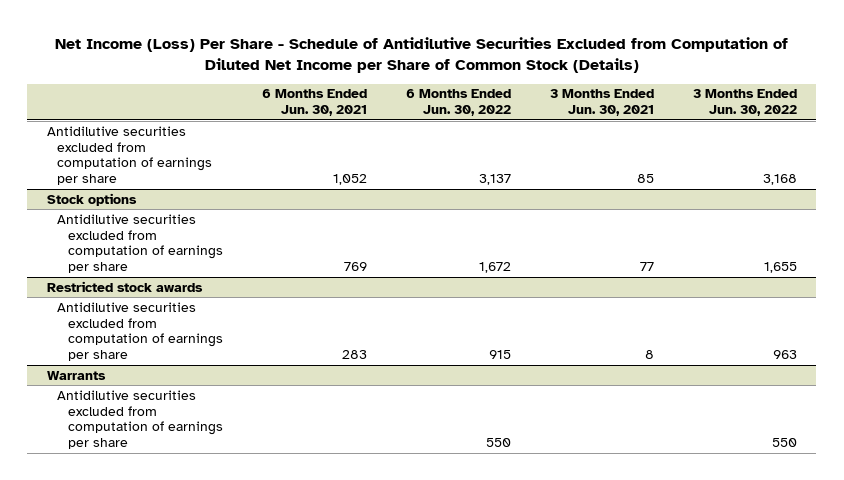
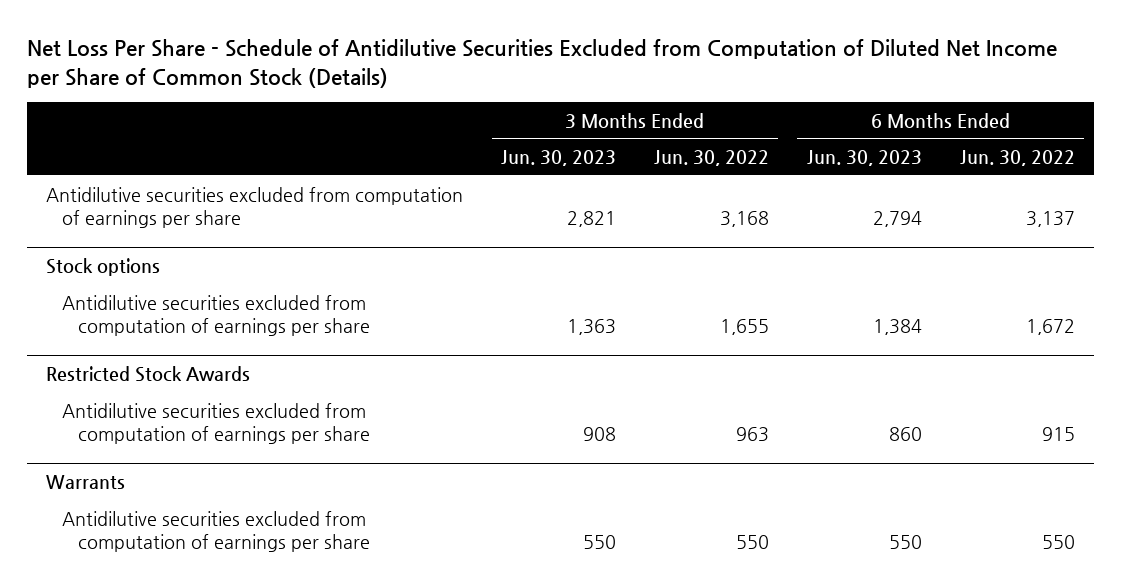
[54,36,788,73] Net Income (Loss) Per Share - Schedule of Antidilutive Securities Excluded from Computation of Diluted Net Income per Share of Common Stock (Details) -> [27,39,1058,88] Net Loss Per Share - Schedule of Antidilutive Securities Excluded from Computation of Diluted Net Income per Share of Common Stock (Details)
[261,89,367,117] 6 Months Ended Jun. 30, 2021 -> none
[549,89,654,117] 3 Months Ended Jun. 30, 2021 -> none
none -> [501,149,617,166] Jun. 30, 2023
none -> [806,149,922,166] Jun. 30, 2023
[46,280,203,292] Restricted stock awards -> [46,366,251,383] Restricted Stock Awards

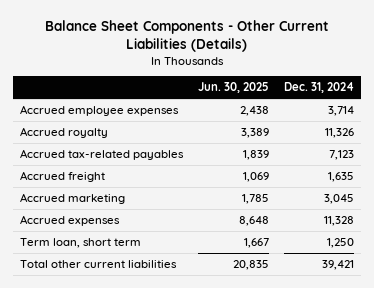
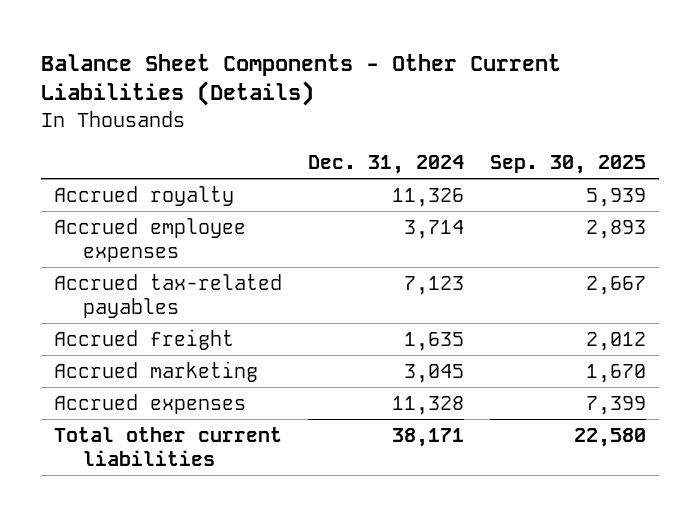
[197,82,269,94] Jun. 30, 2025 -> none
none -> [489,154,646,174] Sep. 30, 2025
[20,105,180,117] Accrued employee expenses -> [53,217,246,262] Accrued employee expenses
[20,238,142,249] Term loan, short term -> none
[321,260,354,271] 39,421 -> [391,427,464,447] 38,171

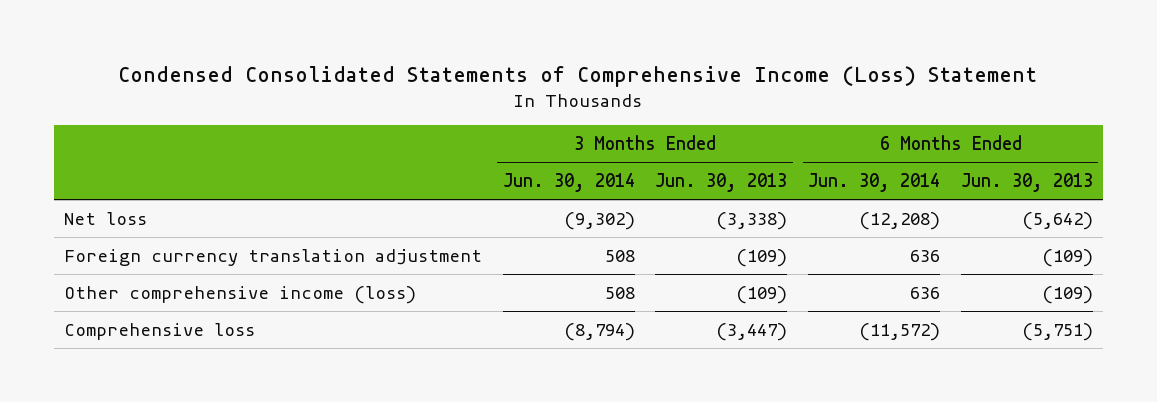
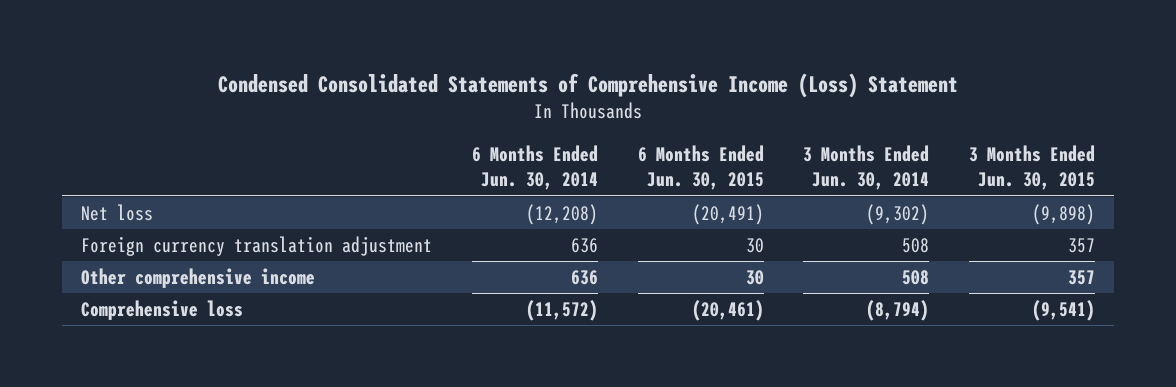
[655,173,788,193] Jun. 30, 2013 -> none
[960,173,1093,193] Jun. 30, 2013 -> none
none -> [637,145,764,191] 6 Months Ended Jun. 30, 2015
none -> [968,145,1095,191] 3 Months Ended Jun. 30, 2015
[63,285,416,304] Other comprehensive income (loss) -> [81,268,316,289] Other comprehensive income

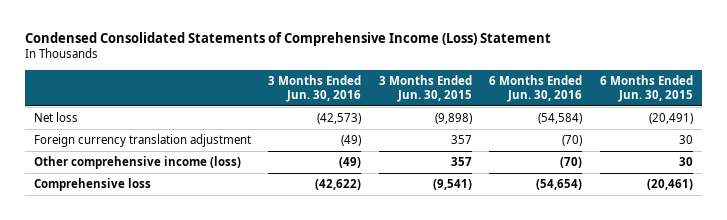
[472,145,599,191] 6 Months Ended Jun. 30, 2014 -> none
[803,145,930,191] 3 Months Ended Jun. 30, 2014 -> none
none -> [268,74,362,103] 3 Months Ended Jun. 30, 2016
none -> [489,74,583,103] 6 Months Ended Jun. 30, 2016
[81,268,316,289] Other comprehensive income -> [33,155,241,169] Other comprehensive income (loss)

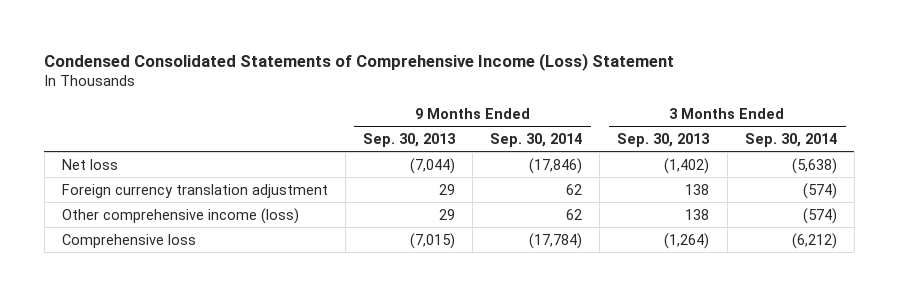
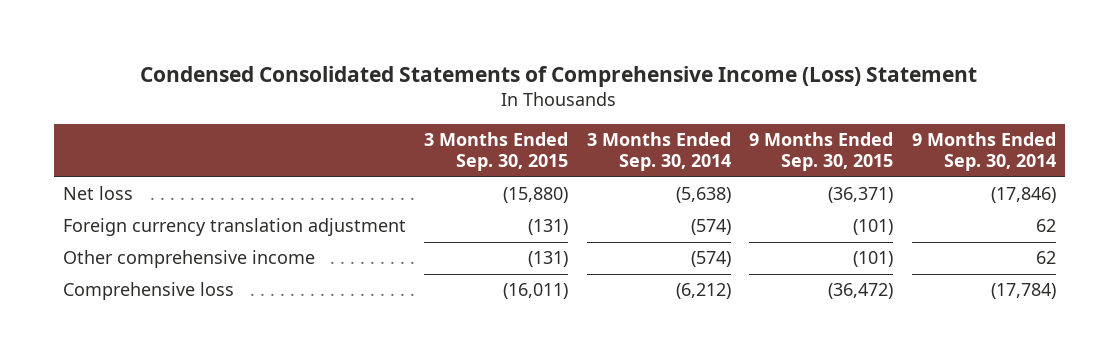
[362,132,456,147] Sep. 30, 2013 -> none
[617,132,711,147] Sep. 30, 2013 -> none
none -> [424,132,569,172] 3 Months Ended Sep. 30, 2015
none -> [749,132,894,172] 9 Months Ended Sep. 30, 2015
[61,207,299,224] Other comprehensive income (loss) -> [62,250,315,269] Other comprehensive income

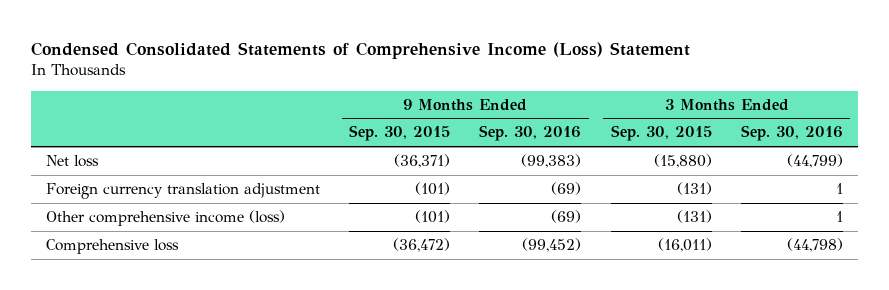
[586,132,731,172] 3 Months Ended Sep. 30, 2014 -> none
[911,132,1056,172] 9 Months Ended Sep. 30, 2014 -> none
none -> [479,125,582,142] Sep. 30, 2016
none -> [740,125,843,142] Sep. 30, 2016
[62,250,315,269] Other comprehensive income -> [45,210,285,227] Other comprehensive income (loss)

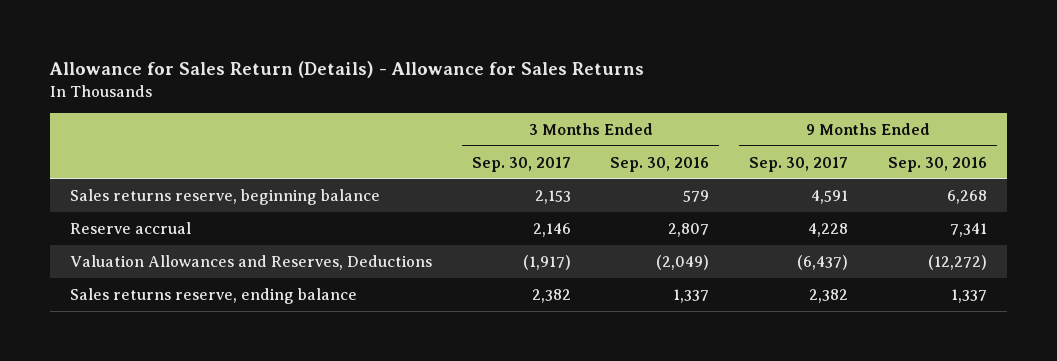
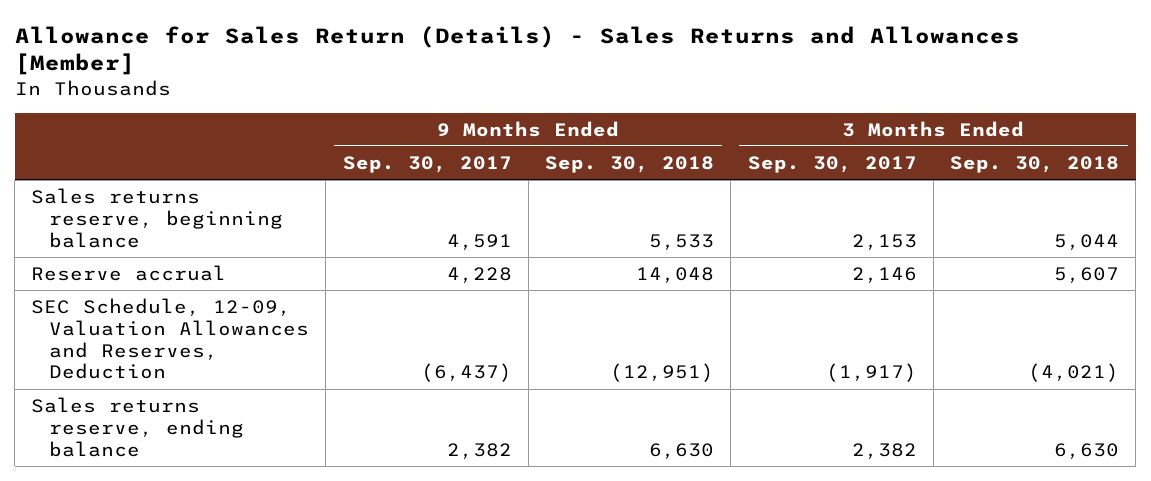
[49,61,645,79] Allowance for Sales Return (Details) - Allowance for Sales Returns -> [14,25,1020,76] Allowance for Sales Return (Details) - Sales Returns and Allowances [Member]
[610,156,710,172] Sep. 30, 2016 -> none
[887,156,987,172] Sep. 30, 2016 -> none
none -> [545,155,715,173] Sep. 30, 2018
none -> [950,155,1120,173] Sep. 30, 2018
[70,254,433,270] Valuation Allowances and Reserves, Deductions -> [31,297,309,380] SEC Schedule, 12-09, Valuation Allowances and Reserves, Deduction

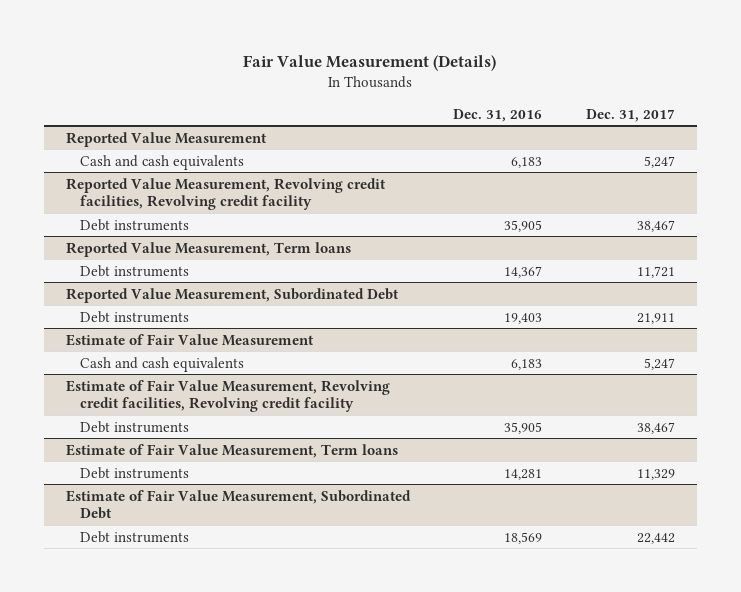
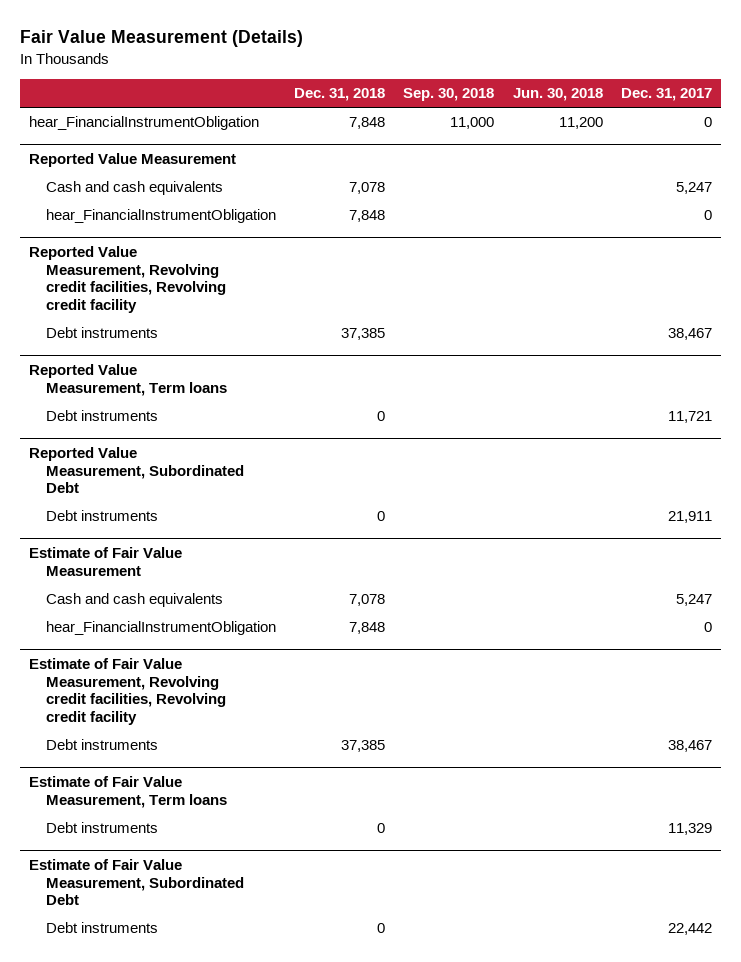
[453,108,543,122] Dec. 31, 2016 -> none
none -> [293,88,385,102] Dec. 31, 2018
none -> [403,88,495,102] Sep. 30, 2018
none -> [512,88,603,102] Jun. 30, 2018
none -> [29,116,260,131] hear_FinancialInstrumentObligation
none -> [45,209,276,224] hear_FinancialInstrumentObligation
none -> [45,621,276,636] hear_FinancialInstrumentObligation

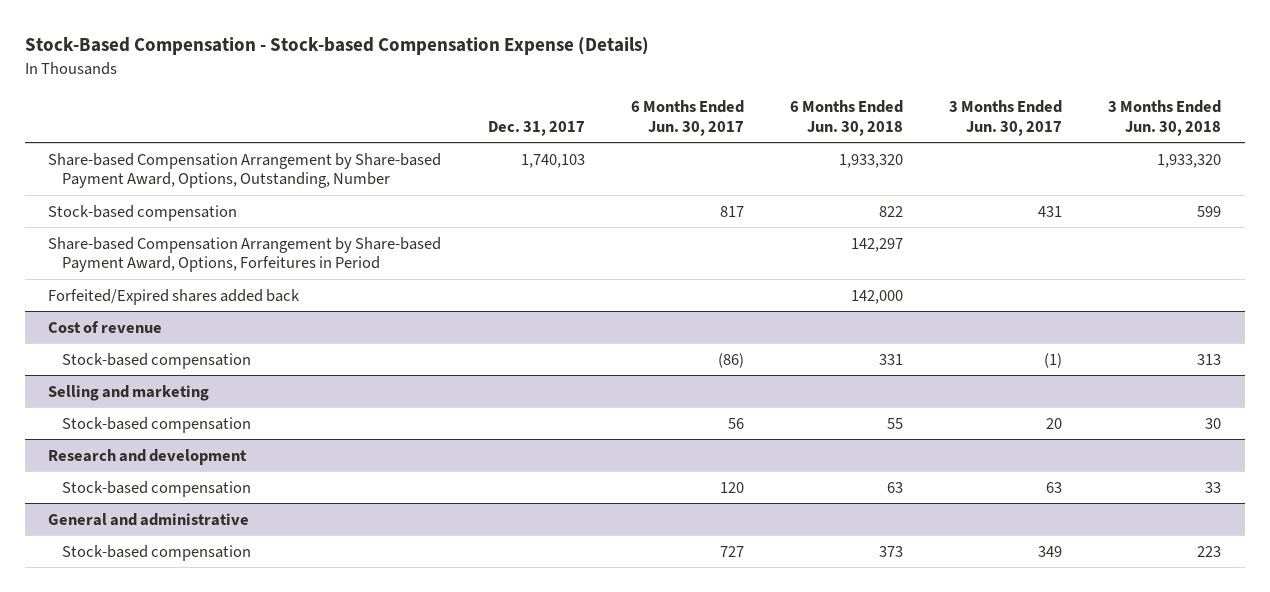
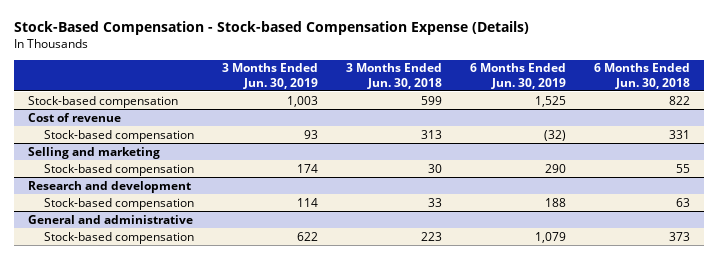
[487,120,585,136] Dec. 31, 2017 -> none
[630,99,744,136] 6 Months Ended Jun. 30, 2017 -> none
[949,99,1063,136] 3 Months Ended Jun. 30, 2017 -> none
none -> [222,63,319,89] 3 Months Ended Jun. 30, 2019
none -> [470,63,567,89] 6 Months Ended Jun. 30, 2019
[48,152,442,189] Share-based Compensation Arrangement by Share-based Payment Award, Options, Outstanding, Number -> none
[48,236,442,273] Share-based Compensation Arrangement by Share-based Payment Award, Options, Forfeitures in Period -> none
[48,288,301,305] Forfeited/Expired shares added back -> none

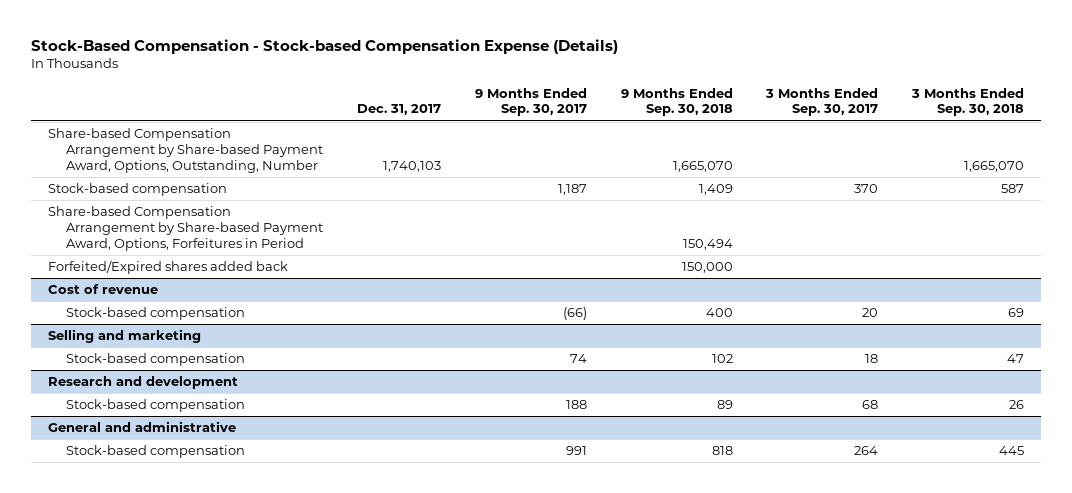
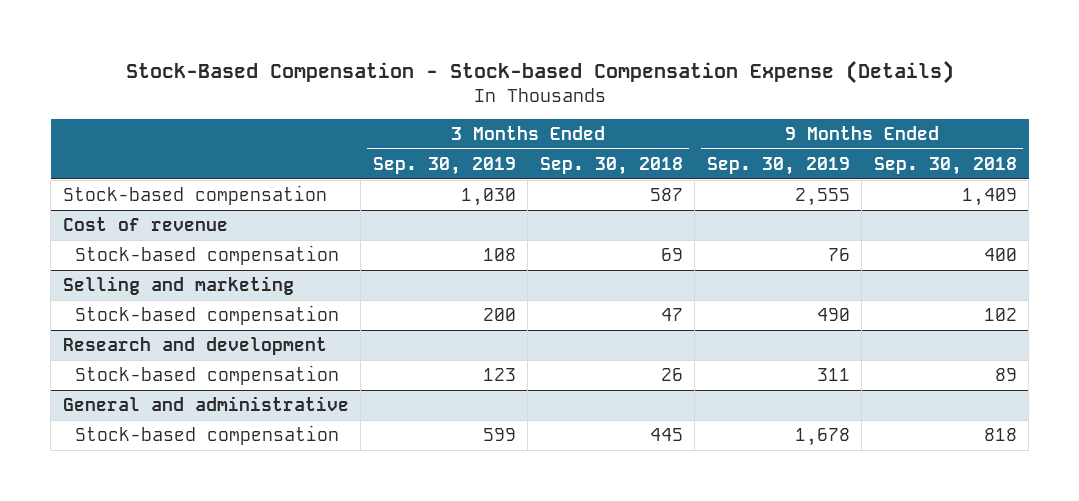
[357,104,442,116] Dec. 31, 2017 -> none
[474,87,587,117] 9 Months Ended Sep. 30, 2017 -> none
[765,87,879,117] 3 Months Ended Sep. 30, 2017 -> none
none -> [372,157,516,176] Sep. 30, 2019
none -> [706,157,850,176] Sep. 30, 2019
[47,128,324,174] Share-based Compensation Arrangement by Share-based Payment Award, Options, Outstanding, Number -> none
[47,206,324,252] Share-based Compensation Arrangement by Share-based Payment Award, Options, Forfeitures in Period -> none
[47,260,288,275] Forfeited/Expired shares added back -> none

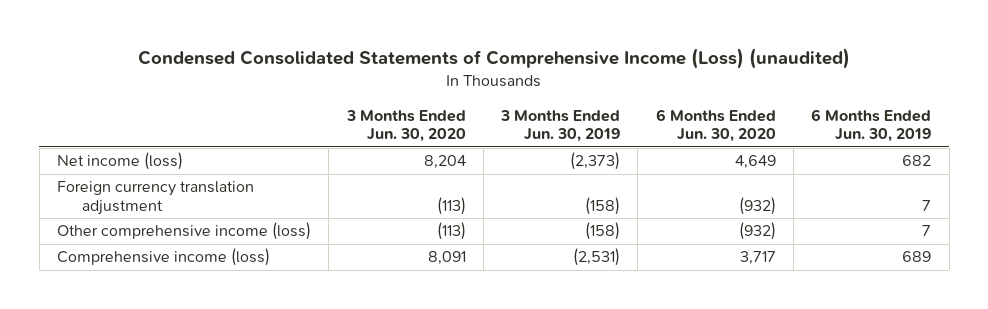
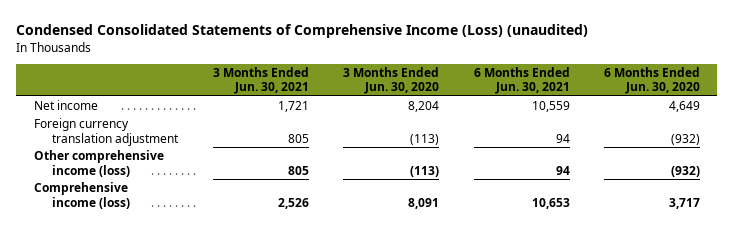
[500,109,621,143] 3 Months Ended Jun. 30, 2019 -> none
[811,108,932,143] 6 Months Ended Jun. 30, 2019 -> none
none -> [212,67,309,95] 3 Months Ended Jun. 30, 2021
none -> [473,67,570,95] 6 Months Ended Jun. 30, 2021
[56,152,183,171] Net income (loss) -> [33,100,98,111] Net income

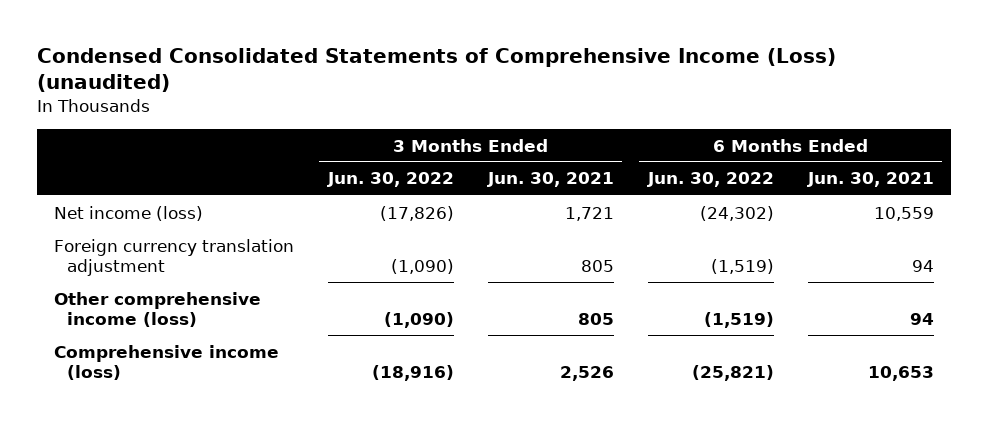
[343,67,440,95] 3 Months Ended Jun. 30, 2020 -> none
[604,67,701,95] 6 Months Ended Jun. 30, 2020 -> none
none -> [326,172,454,188] Jun. 30, 2022
none -> [646,172,774,188] Jun. 30, 2022
[33,100,98,111] Net income -> [53,205,203,221] Net income (loss)

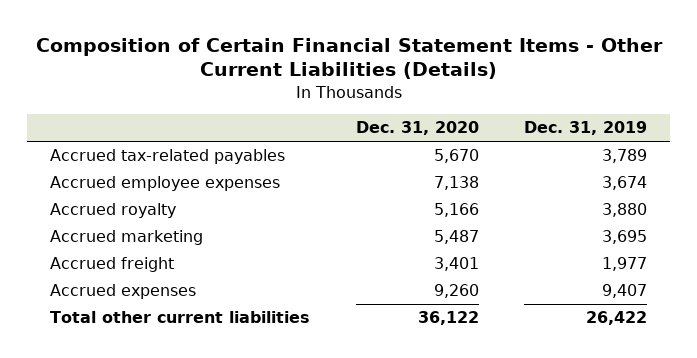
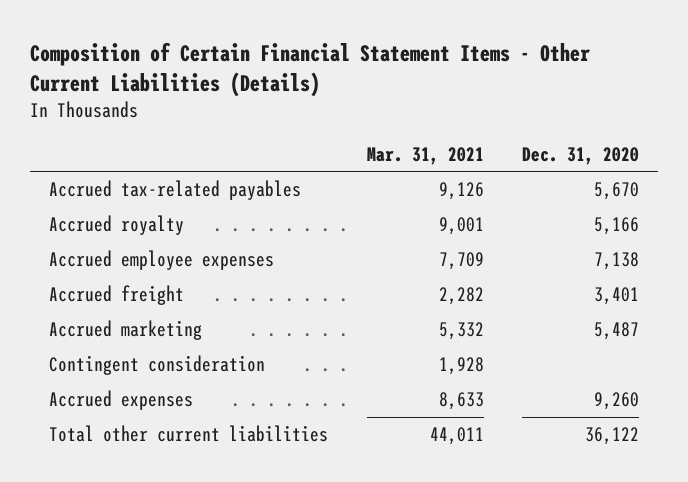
[524,121,648,136] Dec. 31, 2019 -> none
none -> [366,146,484,165] Mar. 31, 2021
[49,176,280,192] Accrued employee expenses -> [49,250,275,271] Accrued employee expenses
[49,230,203,246] Accrued marketing -> [49,320,203,341] Accrued marketing
none -> [49,355,266,376] Contingent consideration

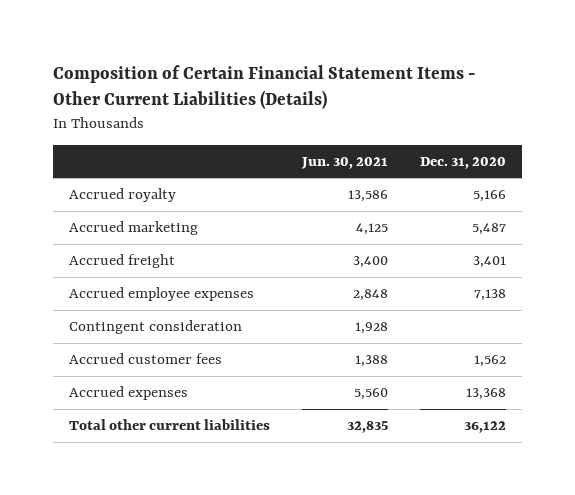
[366,146,484,165] Mar. 31, 2021 -> none
none -> [301,156,389,169] Jun. 30, 2021
[49,180,302,201] Accrued tax-related payables -> none
[49,285,185,306] Accrued freight -> [69,254,176,269] Accrued freight
[49,250,275,271] Accrued employee expenses -> [69,287,255,302] Accrued employee expenses
none -> [69,353,223,365] Accrued customer fees
[593,392,639,411] 9,260 -> [466,388,507,401] 13,368

